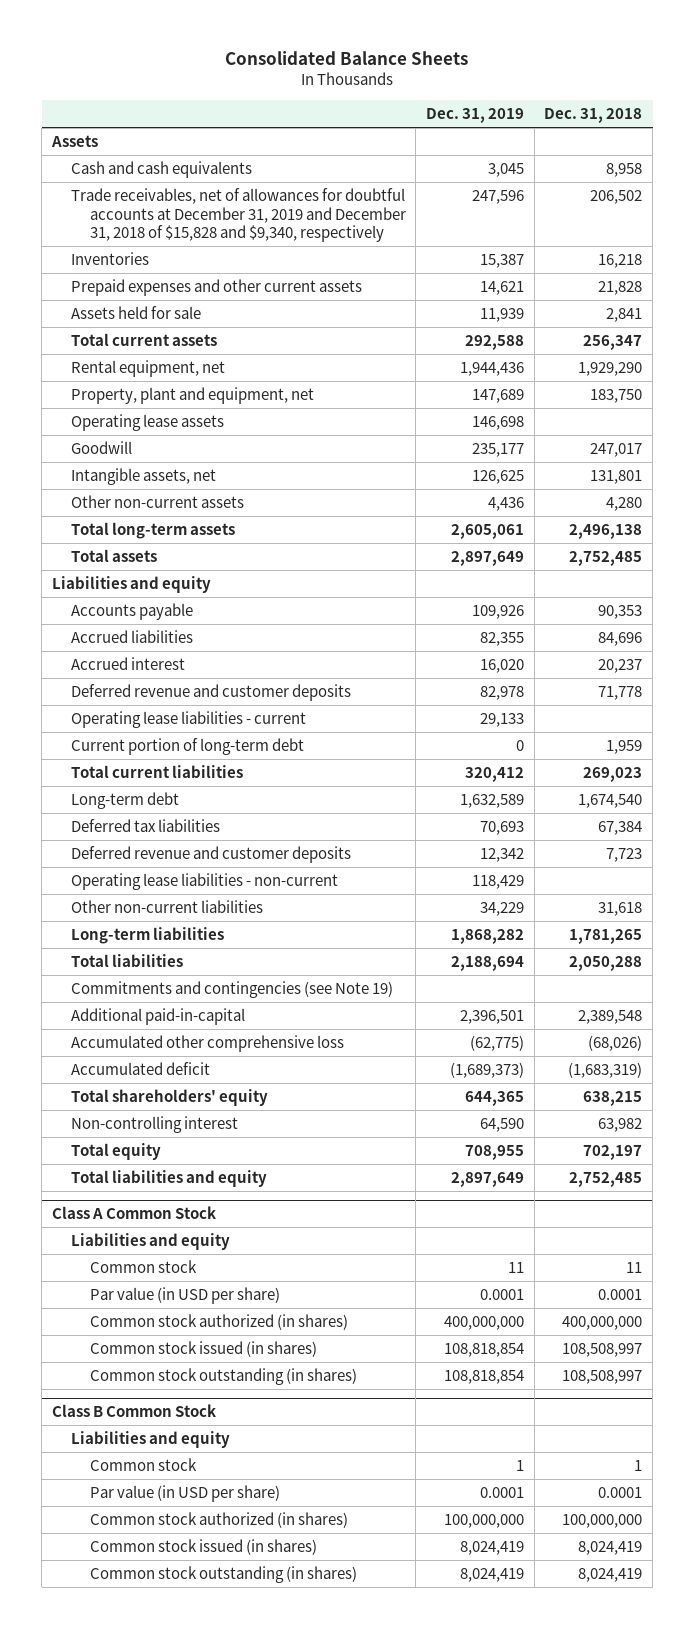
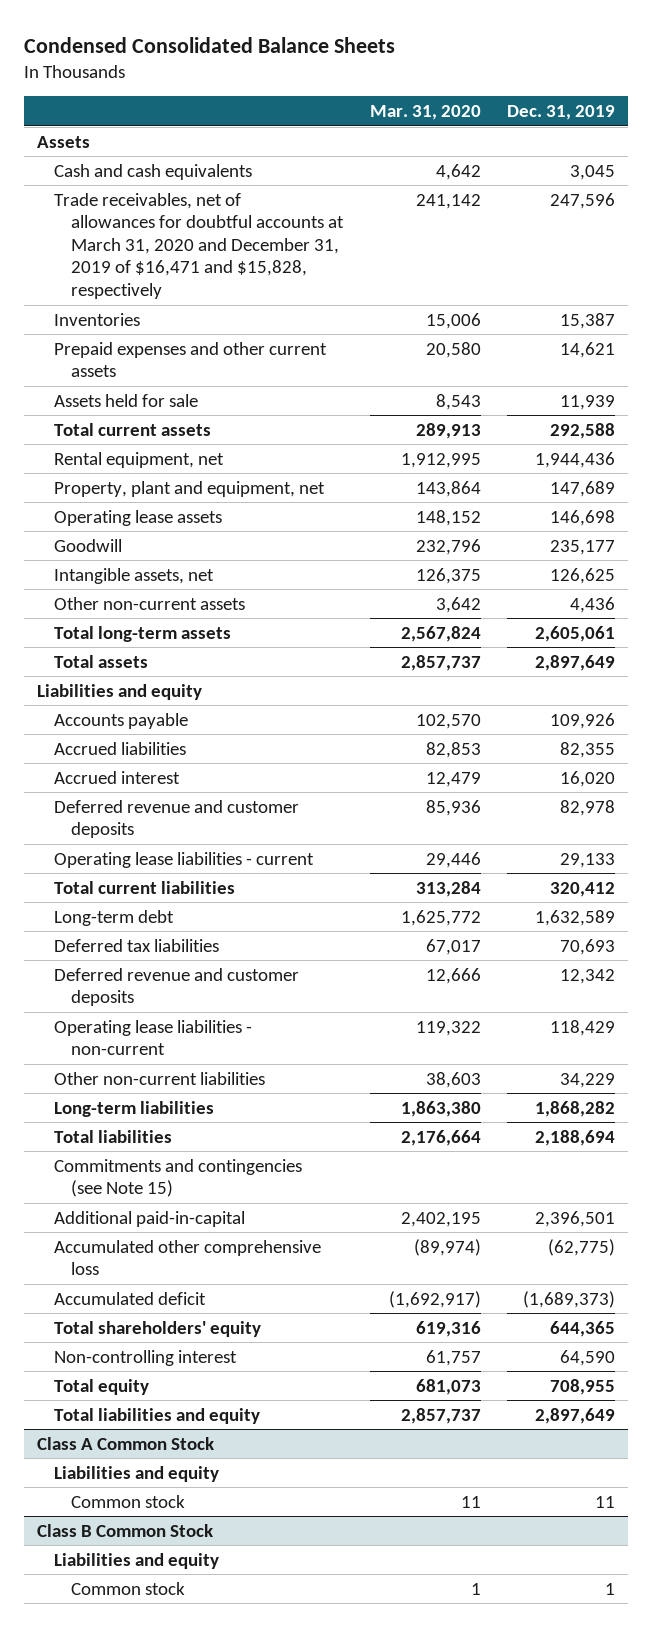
[225,50,469,65] Consolidated Balance Sheets -> [23,36,395,53] Condensed Consolidated Balance Sheets
[544,108,643,124] Dec. 31, 2018 -> none
none -> [369,105,481,121] Mar. 31, 2020
[70,188,406,243] Trade receivables, net of allowances for doubtful accounts at December 31, 2019 and December 31, 2018 of $15,828 and $9,340, respectively -> [54,192,345,299] Trade receivables, net of allowances for doubtful accounts at March 31, 2020 and December 31, 2019 of $16,471 and $15,828, respectively
[70,738,304,756] Current portion of long-term debt -> none
[70,981,393,999] Commitments and contingencies (see Note 19) -> [54,1158,303,1198] Commitments and contingencies (see Note 15)
[89,1287,280,1305] Par value (in USD per share) -> none
[89,1314,348,1331] Common stock authorized (in shares) -> none
[89,1341,317,1358] Common stock issued (in shares) -> none
[89,1368,357,1386] Common stock outstanding (in shares) -> none
[89,1485,280,1503] Par value (in USD per share) -> none
[89,1512,348,1529] Common stock authorized (in shares) -> none
[89,1539,317,1556] Common stock issued (in shares) -> none
[89,1566,357,1584] Common stock outstanding (in shares) -> none

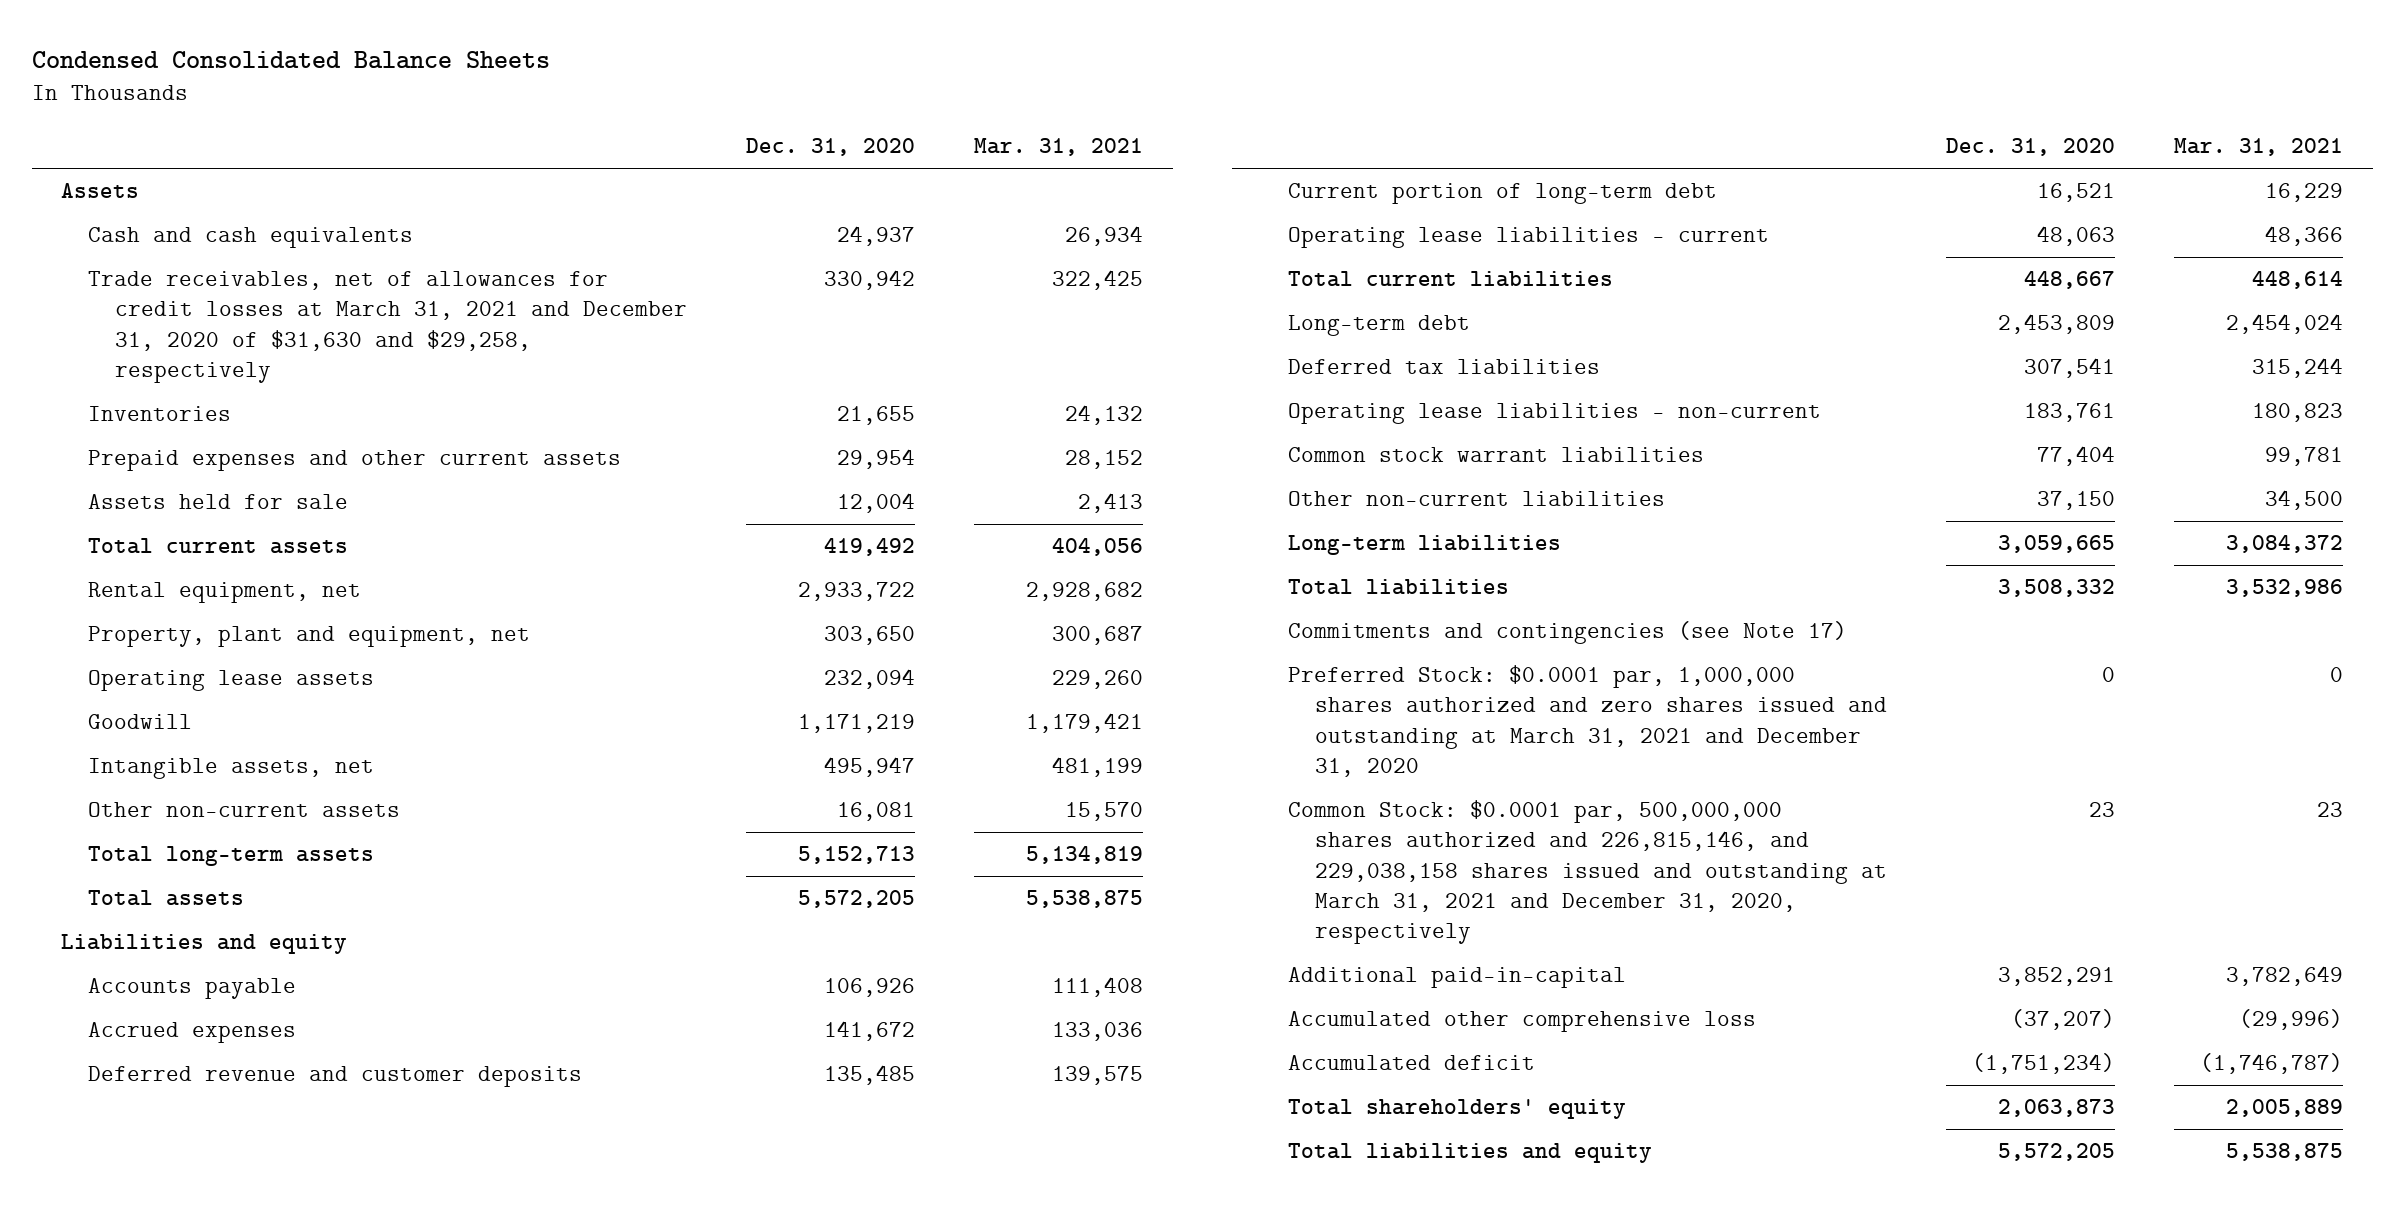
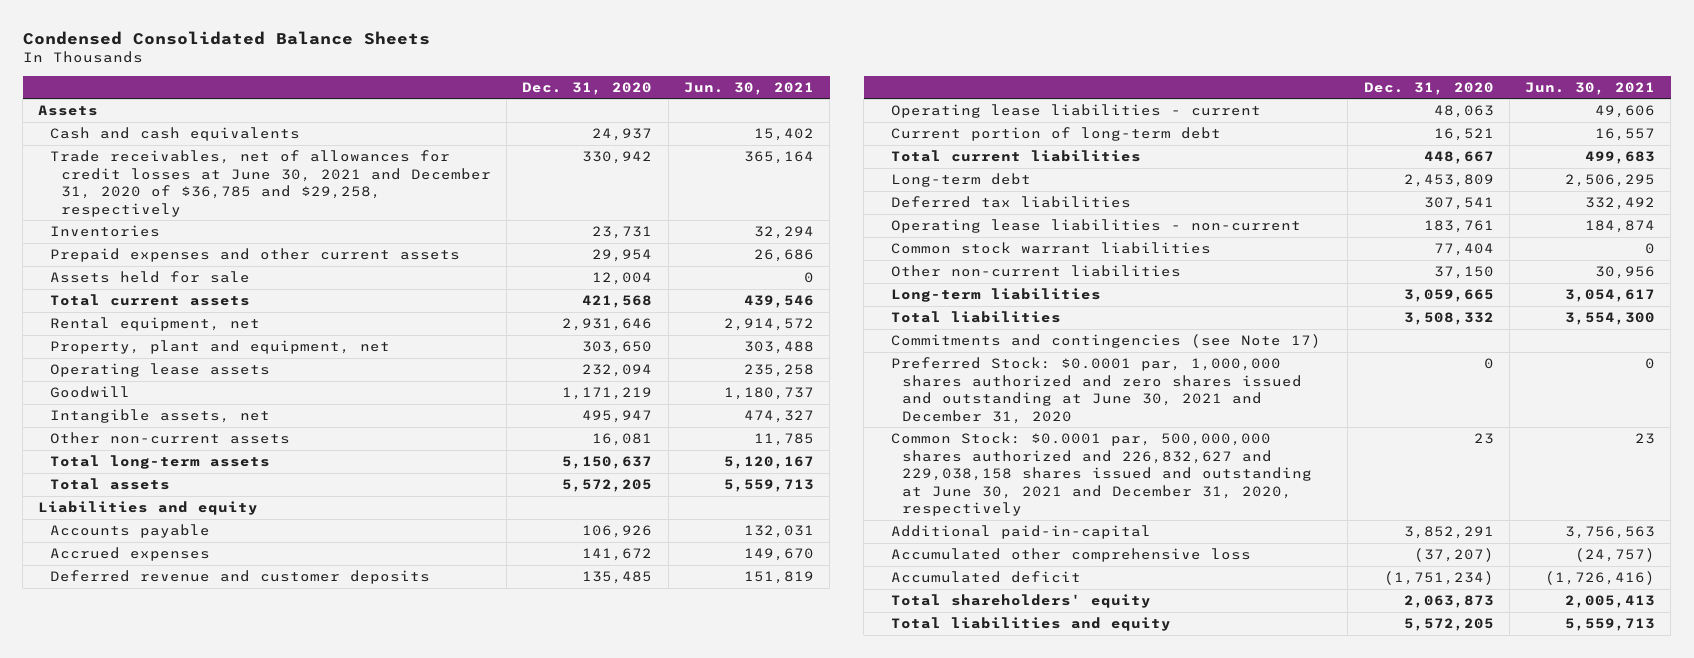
[974,138,1144,157] Mar. 31, 2021 -> none
none -> [683,81,814,95] Jun. 30, 2021
[88,271,688,383] Trade receivables, net of allowances for credit losses at March 31, 2021 and December 31, 2020 of $31,630 and $29,258, respectively -> [49,150,491,217] Trade receivables, net of allowances for credit losses at June 30, 2021 and December 31, 2020 of $36,785 and $29,258, respectively
[837,406,916,426] 21,655 -> [592,226,653,240] 23,731
[824,538,916,557] 419,492 -> [582,295,653,309] 421,568
[798,582,916,602] 2,933,722 -> [562,318,653,332] 2,931,646
[798,846,916,865] 5,152,713 -> [562,456,653,470] 5,150,637
[1288,183,1718,205] Current portion of long-term debt -> [890,127,1221,142] Current portion of long-term debt
[1288,665,1888,777] Preferred Stock: $0.0001 par, 1,000,000 shares authorized and zero shares issued and outstanding at March 31, 2021 and December 31, 2020 -> [890,357,1303,424] Preferred Stock: $0.0001 par, 1,000,000 shares authorized and zero shares issued and outstanding at June 30, 2021 and December 31, 2020
[1288,800,1888,945] Common Stock: $0.0001 par, 500,000,000 shares authorized and 226,815,146, and 229,038,158 shares issued and outstanding at March 31, 2021 and December 31, 2020, respectively -> [890,432,1313,517] Common Stock: $0.0001 par, 500,000,000 shares authorized and 226,832,627 and 229,038,158 shares issued and outstanding at June 30, 2021 and December 31, 2020, respectively

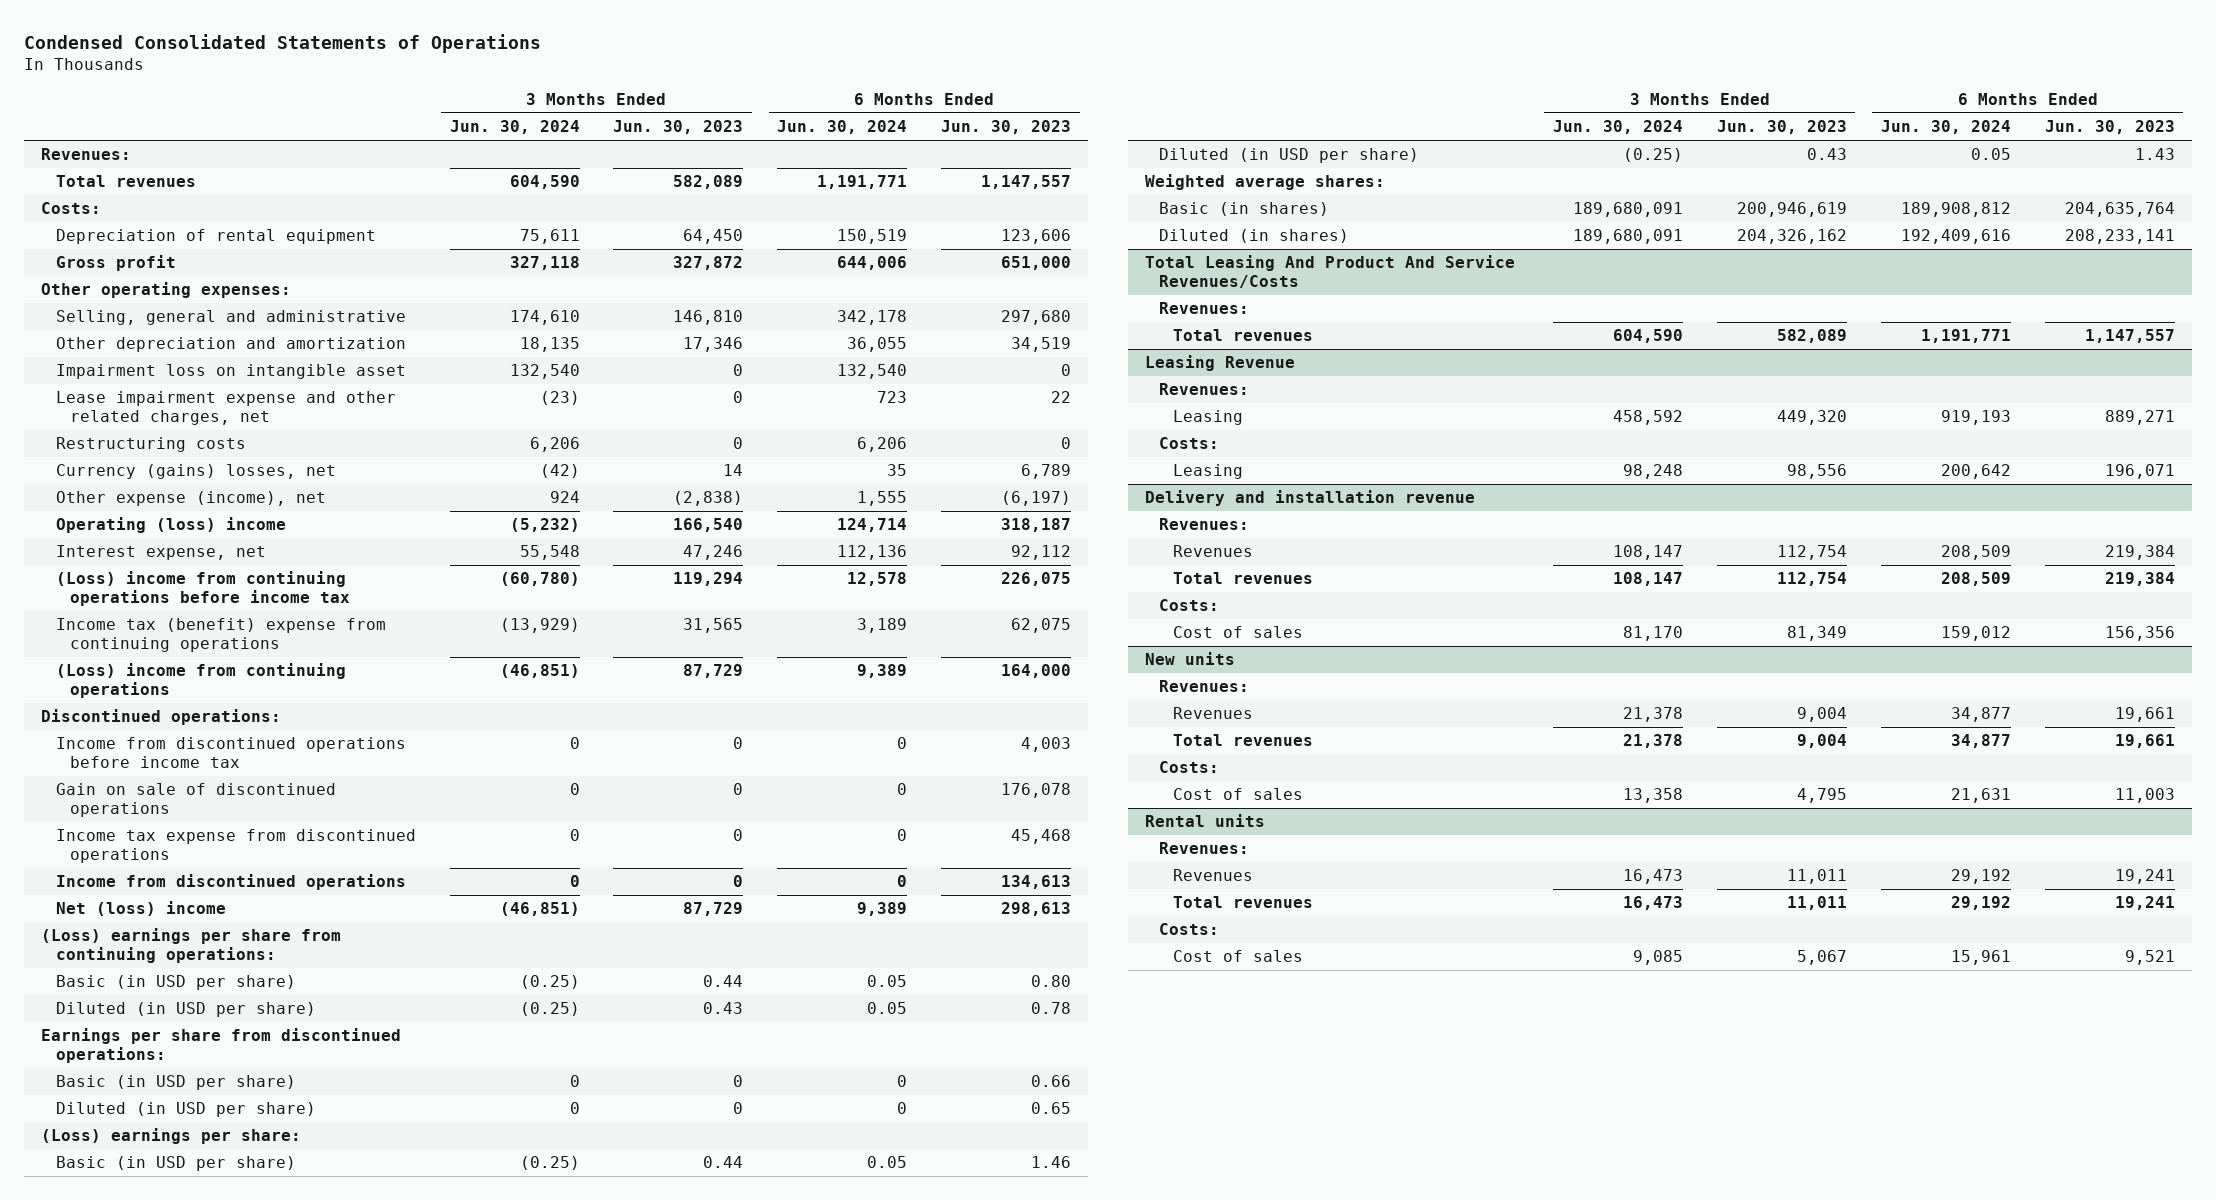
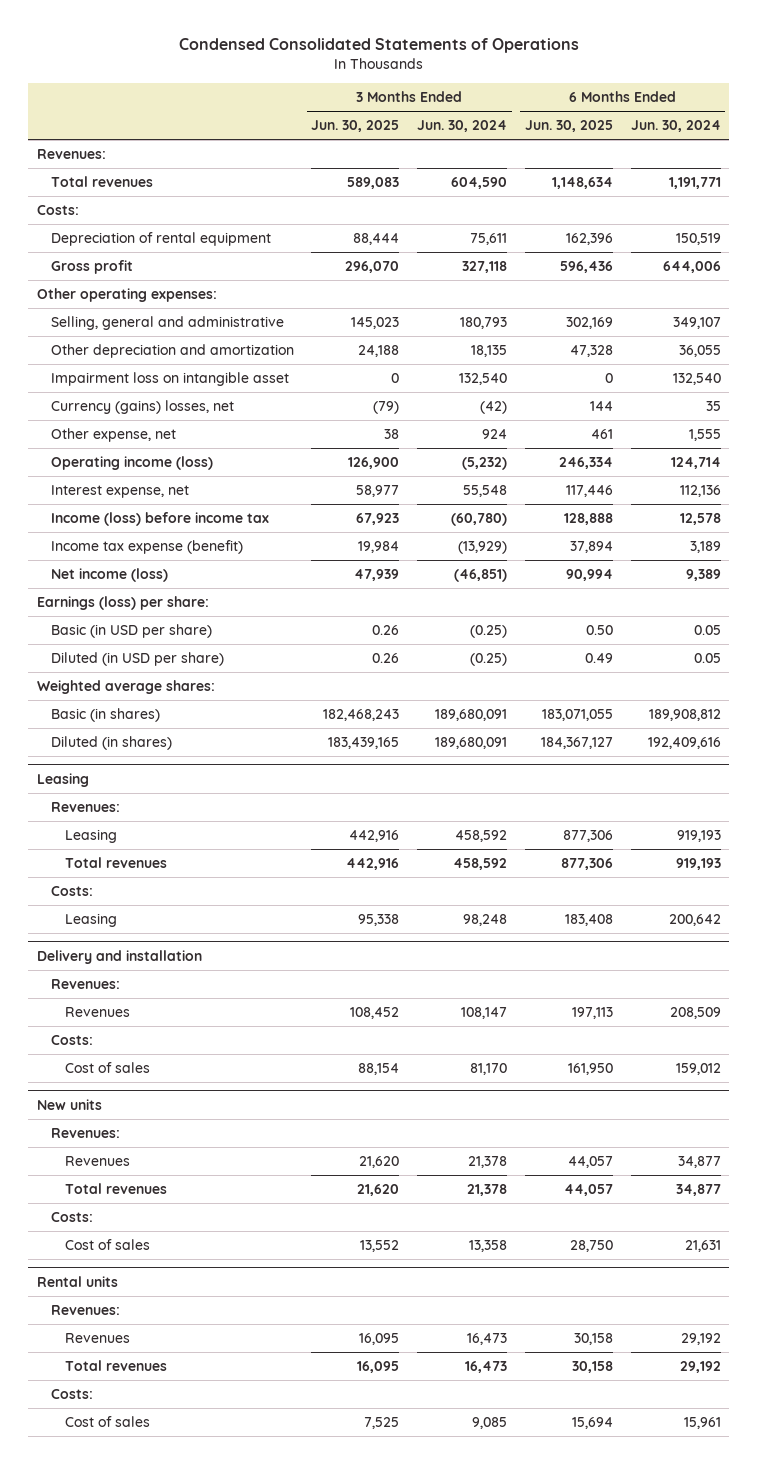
[613,120,744,135] Jun. 30, 2023 -> none
[941,120,1072,135] Jun. 30, 2023 -> none
none -> [311,120,400,133] Jun. 30, 2025
none -> [524,120,613,133] Jun. 30, 2025
[509,310,580,326] 174,610 -> [460,317,508,330] 180,793
[837,310,908,326] 342,178 -> [672,317,721,330] 349,107
[55,391,396,425] Lease impairment expense and other related charges, net -> none
[55,437,246,453] Restructuring costs -> none
[55,491,326,507] Other expense (income), net -> [50,428,176,443] Other expense, net
[55,517,286,534] Operating (loss) income -> [50,456,213,471] Operating income (loss)
[55,663,346,698] (Loss) income from continuing operations -> none
[41,709,282,726] Discontinued operations: -> none
[55,737,406,768] Income from discontinued operations before income tax -> none
[55,783,336,817] Gain on sale of discontinued operations -> none
[55,829,416,863] Income tax expense from discontinued operations -> none
[55,874,406,891] Income from discontinued operations -> none
[41,928,342,963] (Loss) earnings per share from continuing operations: -> none
[55,975,296,991] Basic (in USD per share) -> none
[55,1002,316,1018] Diluted (in USD per share) -> none
[41,1028,402,1063] Earnings per share from discontinued operations: -> none
[55,1075,296,1091] Basic (in USD per share) -> none
[55,1102,316,1118] Diluted (in USD per share) -> none
[55,571,350,606] (Loss) income from continuing operations before income tax -> [50,512,269,527] Income (loss) before income tax
[55,618,386,652] Income tax (benefit) expense from continuing operations -> [50,540,243,555] Income tax expense (benefit)
[55,901,226,917] Net (loss) income -> [50,568,168,583] Net income (loss)
[41,1128,302,1145] (Loss) earnings per share: -> [36,596,209,611] Earnings (loss) per share:
[1144,255,1515,288] Total Leasing And Product And Service Revenues/Costs -> none
[1158,302,1249,315] Revenues: -> none
[1173,329,1314,342] Total revenues -> none
[1144,355,1295,372] Leasing Revenue -> [36,773,89,788] Leasing
none -> [64,857,167,869] Total revenues
[1144,490,1475,507] Delivery and installation revenue -> [36,950,202,965] Delivery and installation
[1173,572,1314,585] Total revenues -> none

